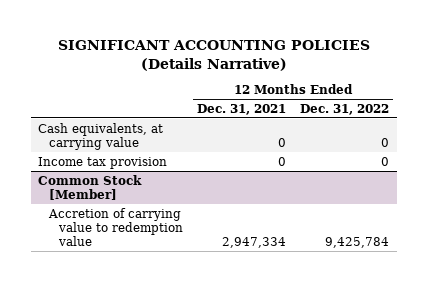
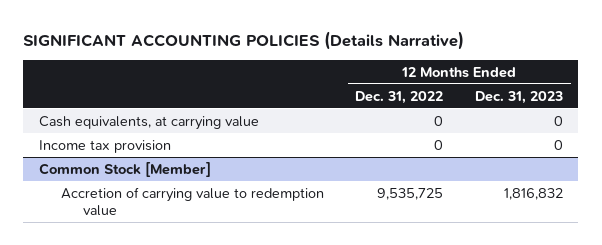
[197,103,287,115] Dec. 31, 2021 -> none
none -> [474,90,563,104] Dec. 31, 2023
[325,236,390,248] 9,425,784 -> [377,187,444,200] 9,535,725

